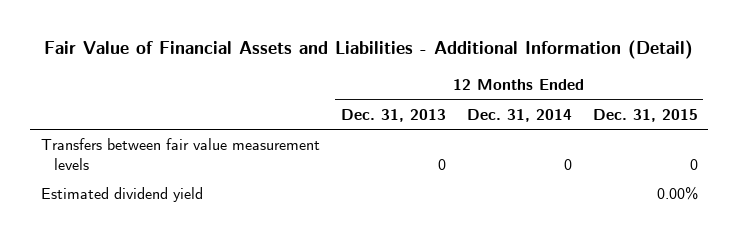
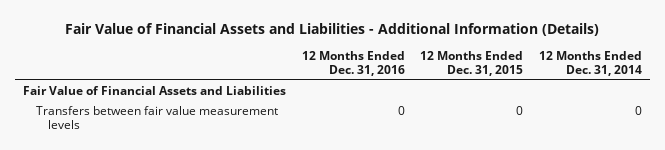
[44,40,694,60] Fair Value of Financial Assets and Liabilities - Additional Information (Detail) -> [65,22,600,36] Fair Value of Financial Assets and Liabilities - Additional Information (Details)
[340,108,446,122] Dec. 31, 2013 -> none
none -> [301,51,405,77] 12 Months Ended Dec. 31, 2016
none -> [22,86,286,96] Fair Value of Financial Assets and Liabilities
[40,187,203,203] Estimated dividend yield -> none

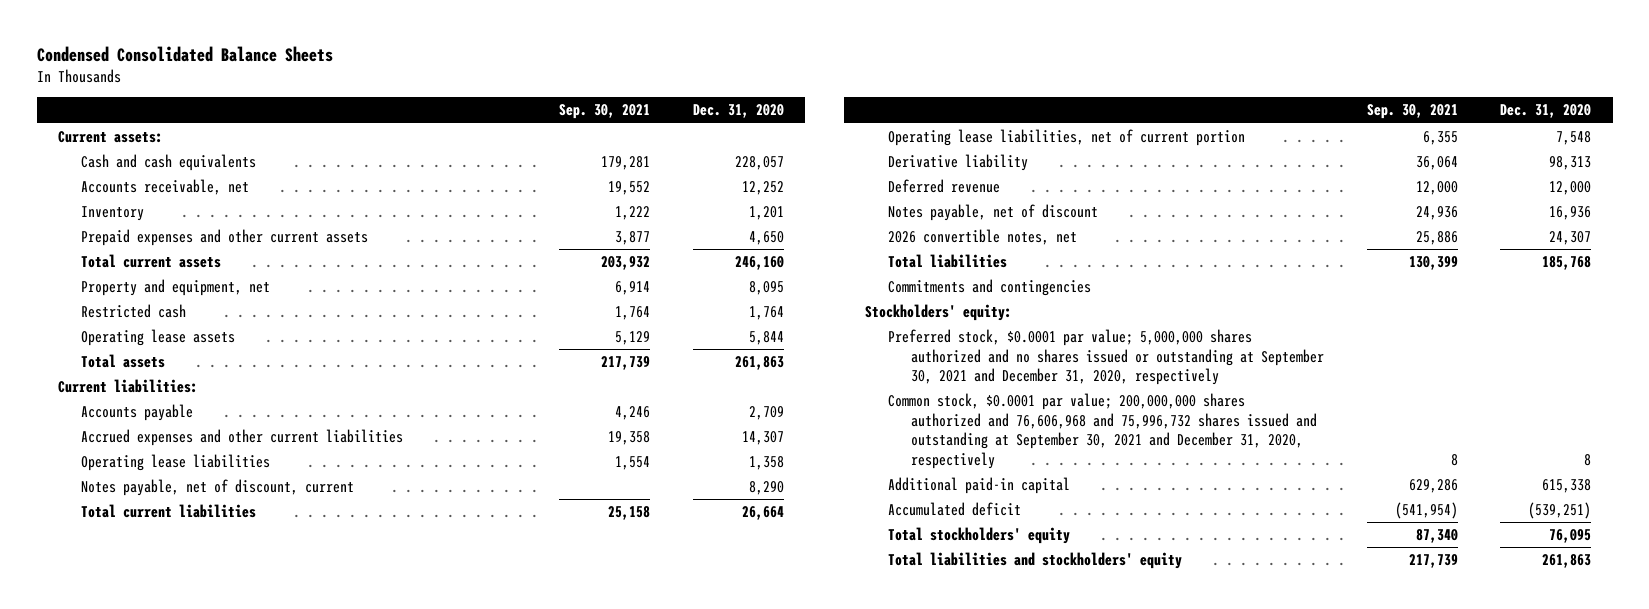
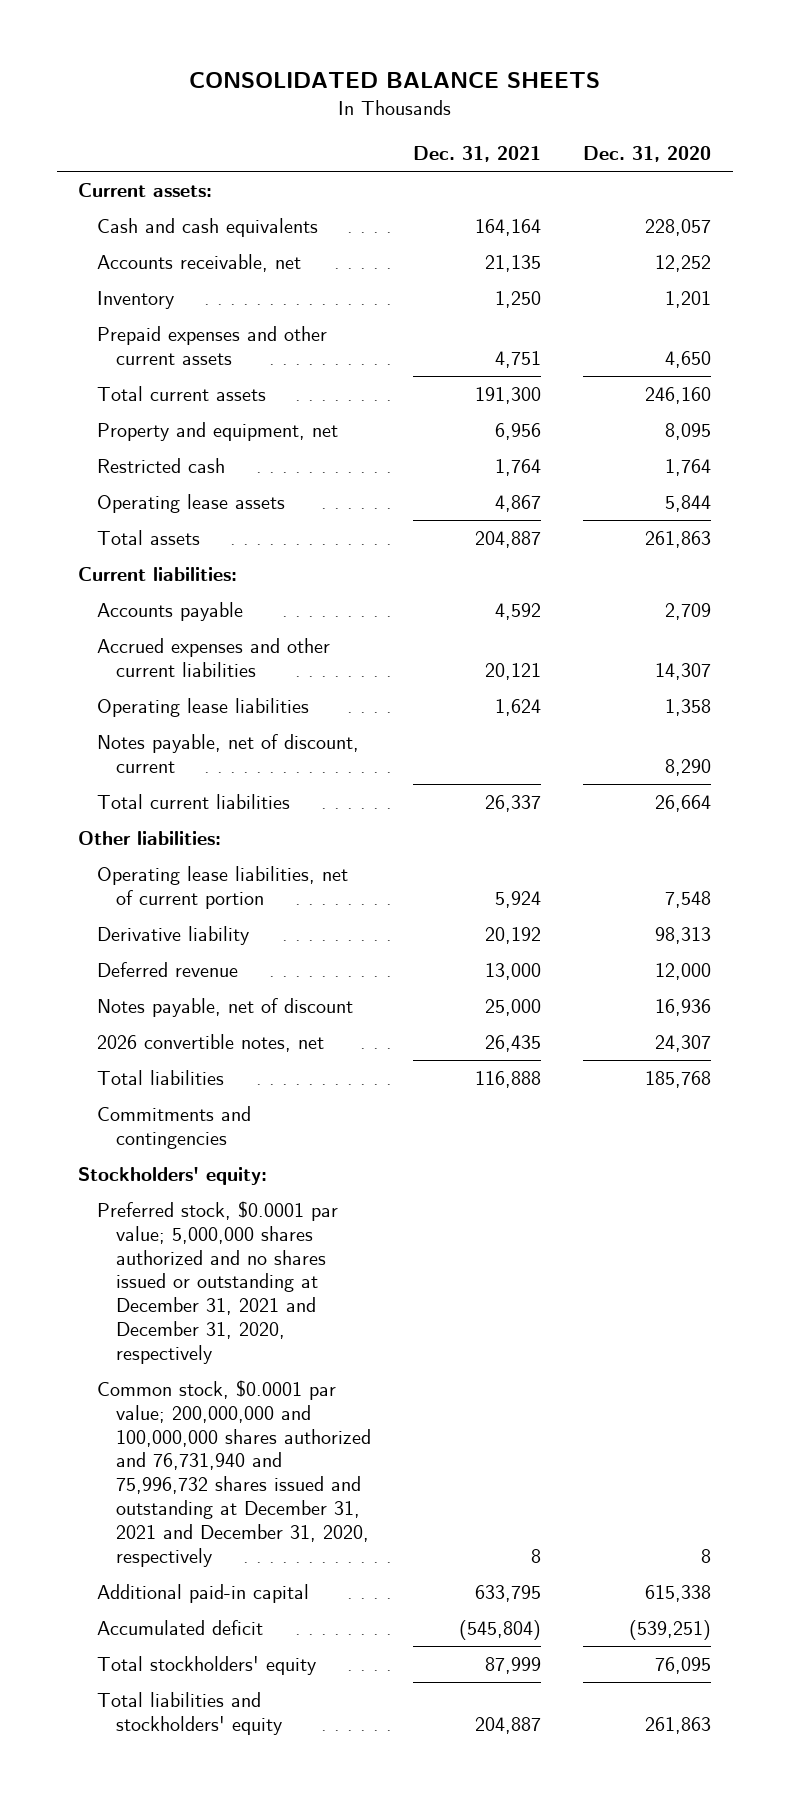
[36,45,333,62] Condensed Consolidated Balance Sheets -> [188,72,600,89] CONSOLIDATED BALANCE SHEETS
[559,104,651,120] Sep. 30, 2021 -> none
none -> [413,146,542,163] Dec. 31, 2021
none -> [78,830,222,845] Other liabilities:
[888,329,1325,386] Preferred stock, $0.0001 par value; 5,000,000 shares authorized and no shares issued or outstanding at September 30, 2021 and December 31, 2020, respectively -> [97,1200,339,1365] Preferred stock, $0.0001 par value; 5,000,000 shares authorized and no shares issued or outstanding at December 31, 2021 and December 31, 2020, respectively
[888,393,1318,469] Common stock, $0.0001 par value; 200,000,000 shares authorized and 76,606,968 and 75,996,732 shares issued and outstanding at September 30, 2021 and December 31, 2020, respectively -> [97,1379,372,1567] Common stock, $0.0001 par value; 200,000,000 and 100,000,000 shares authorized and 76,731,940 and 75,996,732 shares issued and outstanding at December 31, 2021 and December 31, 2020, respectively

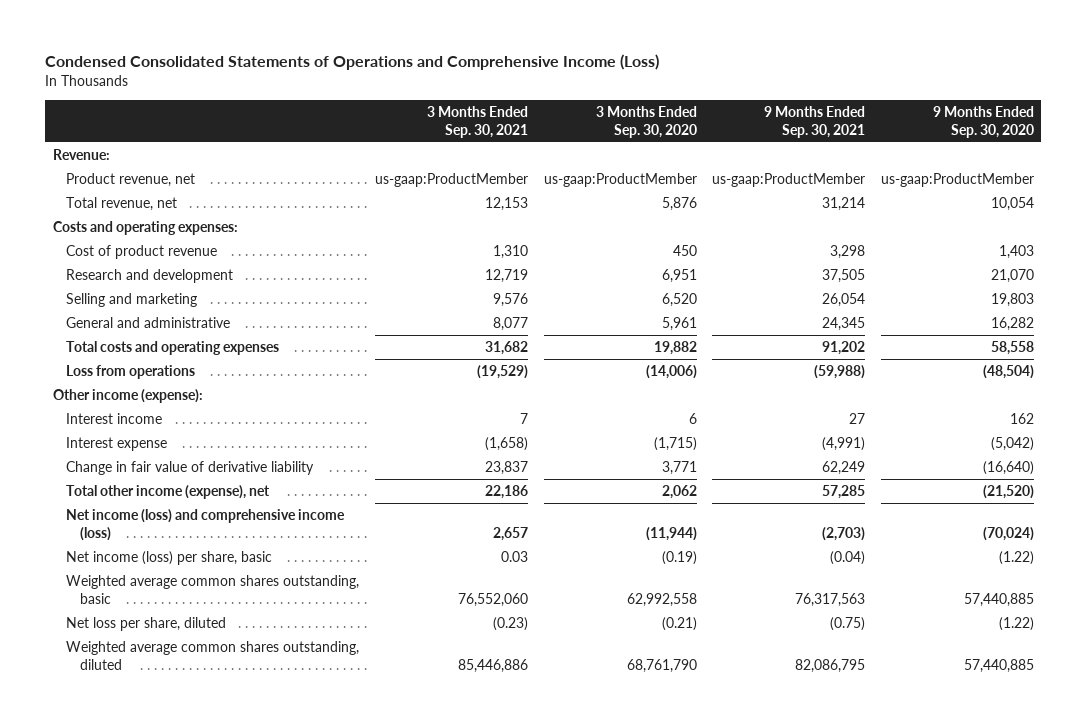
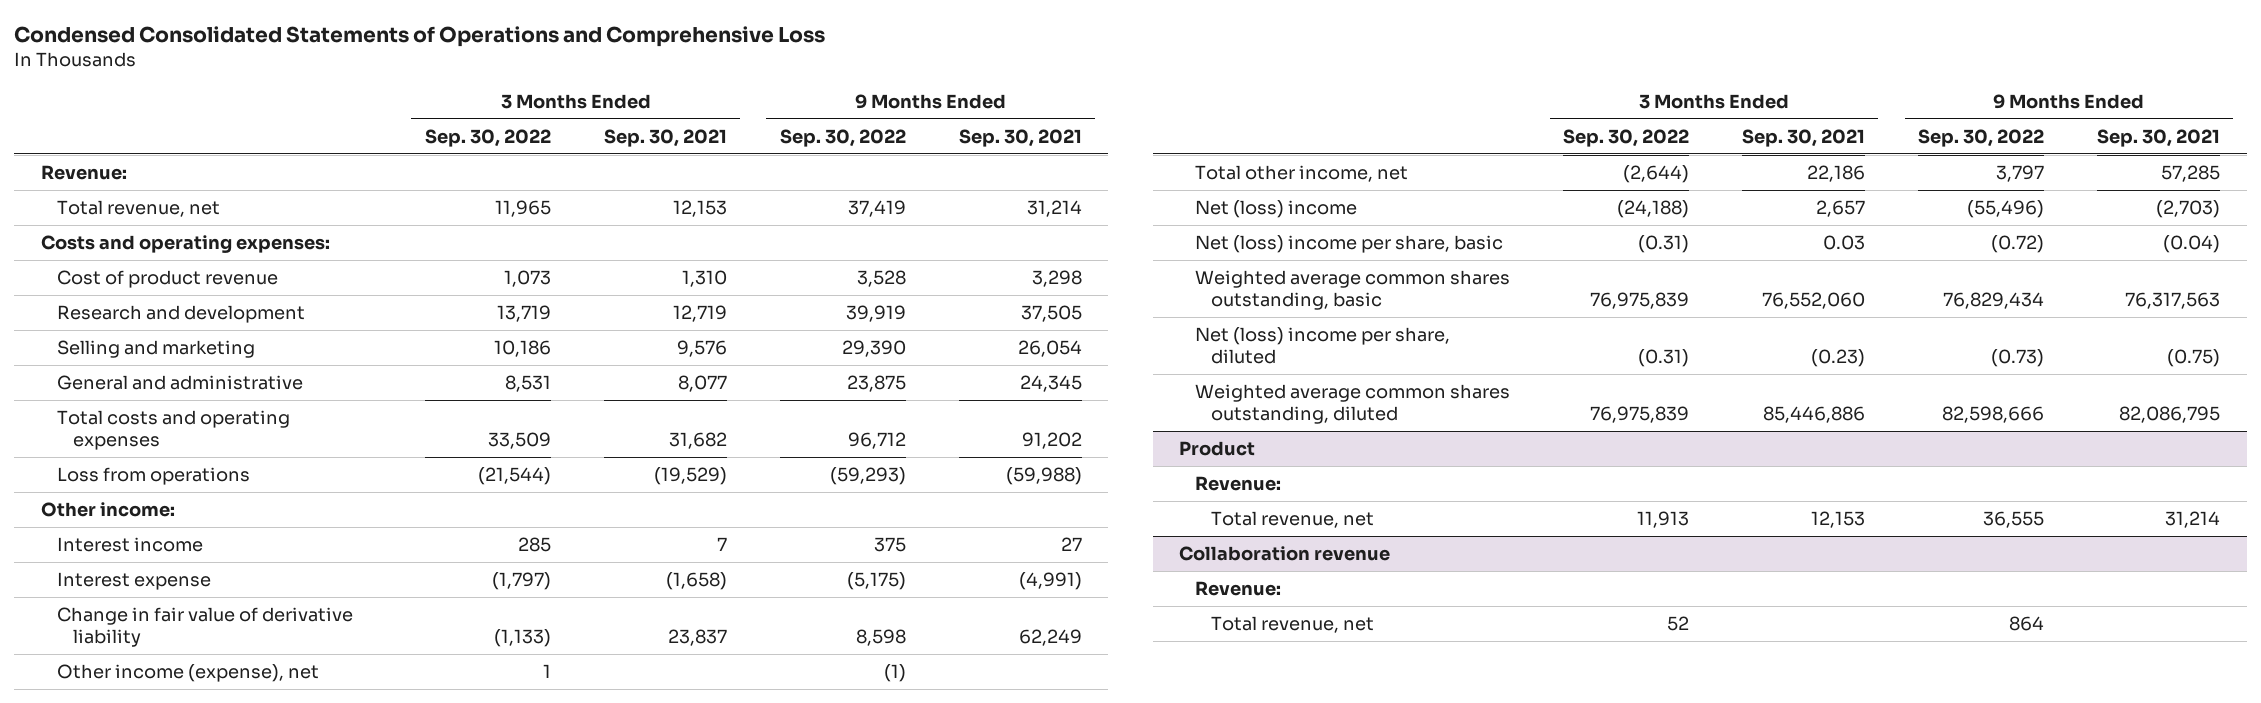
[44,53,659,70] Condensed Consolidated Statements of Operations and Comprehensive Income (Loss) -> [14,26,826,48] Condensed Consolidated Statements of Operations and Comprehensive Loss
[595,105,697,138] 3 Months Ended Sep. 30, 2020 -> none
[932,105,1034,138] 9 Months Ended Sep. 30, 2020 -> none
none -> [424,128,551,147] Sep. 30, 2022
none -> [779,128,906,147] Sep. 30, 2022
[66,173,196,188] Product revenue, net -> none
[52,389,203,404] Other income (expense): -> [40,501,175,517] Other income:
none -> [56,663,319,682] Other income (expense), net
[66,485,271,500] Total other income (expense), net -> [1195,164,1409,182] Total other income, net
[66,509,346,542] Net income (loss) and comprehensive income (loss) -> [1195,199,1358,218] Net (loss) income
[66,551,273,566] Net income (loss) per share, basic -> [1195,234,1504,253] Net (loss) income per share, basic
[66,617,227,632] Net loss per share, diluted -> [1195,326,1451,365] Net (loss) income per share, diluted
none -> [1179,440,1256,456] Product
none -> [1195,475,1282,491] Revenue:
none -> [1210,510,1374,528] Total revenue, net
none -> [1179,545,1391,561] Collaboration revenue
none -> [1195,580,1282,596] Revenue:
none -> [1210,615,1374,633] Total revenue, net

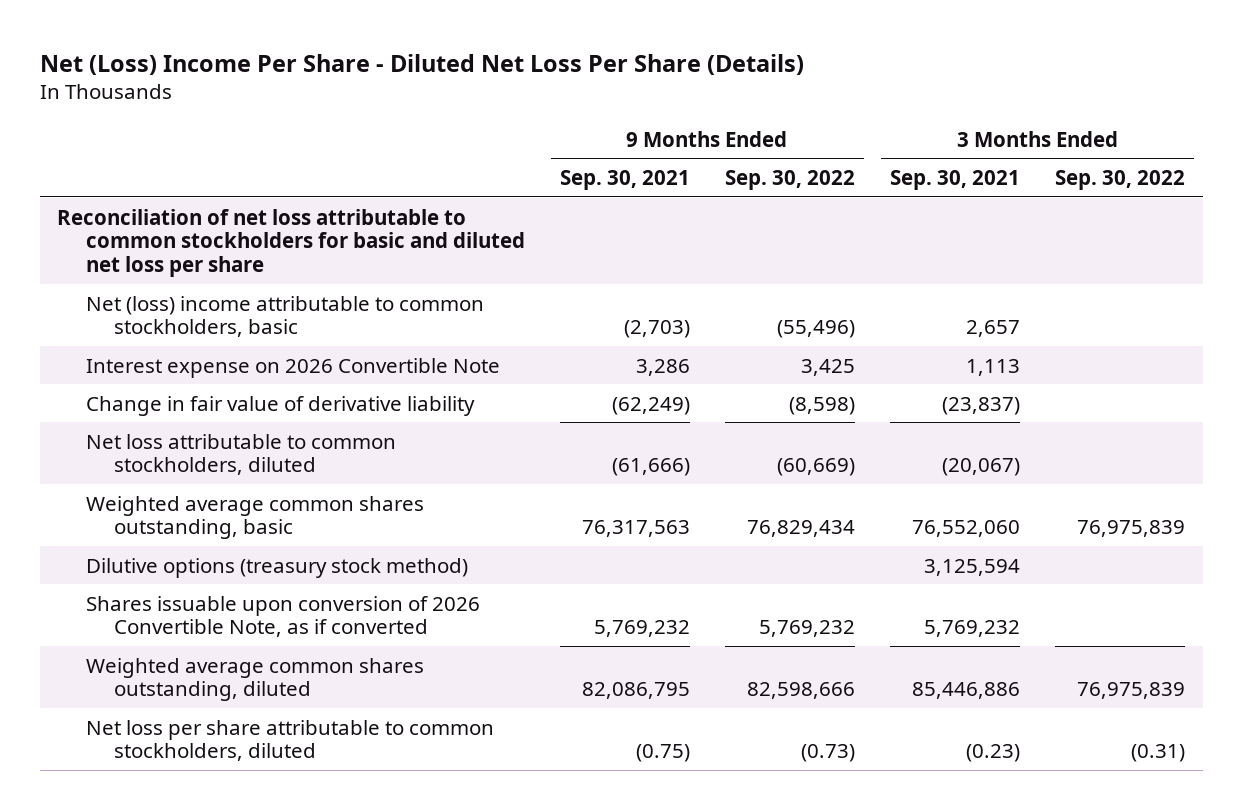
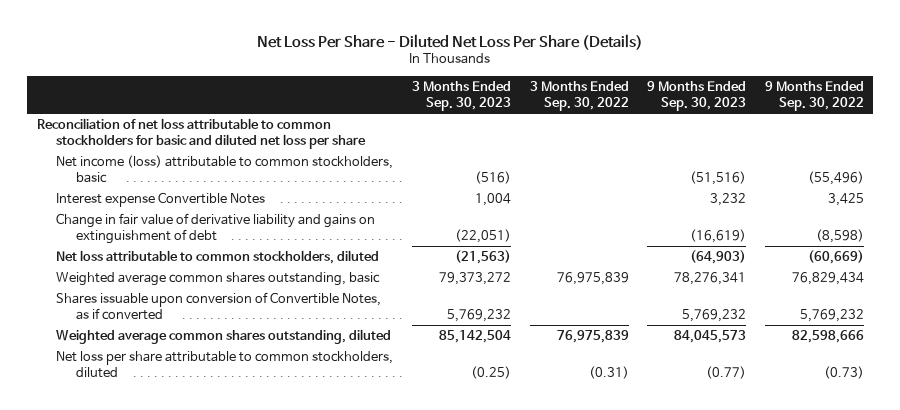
[39,53,804,75] Net (Loss) Income Per Share - Diluted Net Loss Per Share (Details) -> [257,33,644,50] Net Loss Per Share - Diluted Net Loss Per Share (Details)
[559,170,690,191] Sep. 30, 2021 -> none
[890,170,1021,191] Sep. 30, 2021 -> none
none -> [411,81,511,112] 3 Months Ended Sep. 30, 2023
none -> [647,81,747,112] 9 Months Ended Sep. 30, 2023
[85,295,484,338] Net (loss) income attributable to common stockholders, basic -> [56,155,394,184] Net income (loss) attributable to common stockholders, basic
[85,357,500,378] Interest expense on 2026 Convertible Note -> [56,192,266,208] Interest expense Convertible Notes
[85,395,475,416] Change in fair value of derivative liability -> [56,213,376,245] Change in fair value of derivative liability and gains on extinguishment of debt
[85,557,468,578] Dilutive options (treasury stock method) -> none
[85,595,480,638] Shares issuable upon conversion of 2026 Convertible Note, as if converted -> [56,292,382,321] Shares issuable upon conversion of Convertible Notes, as if converted

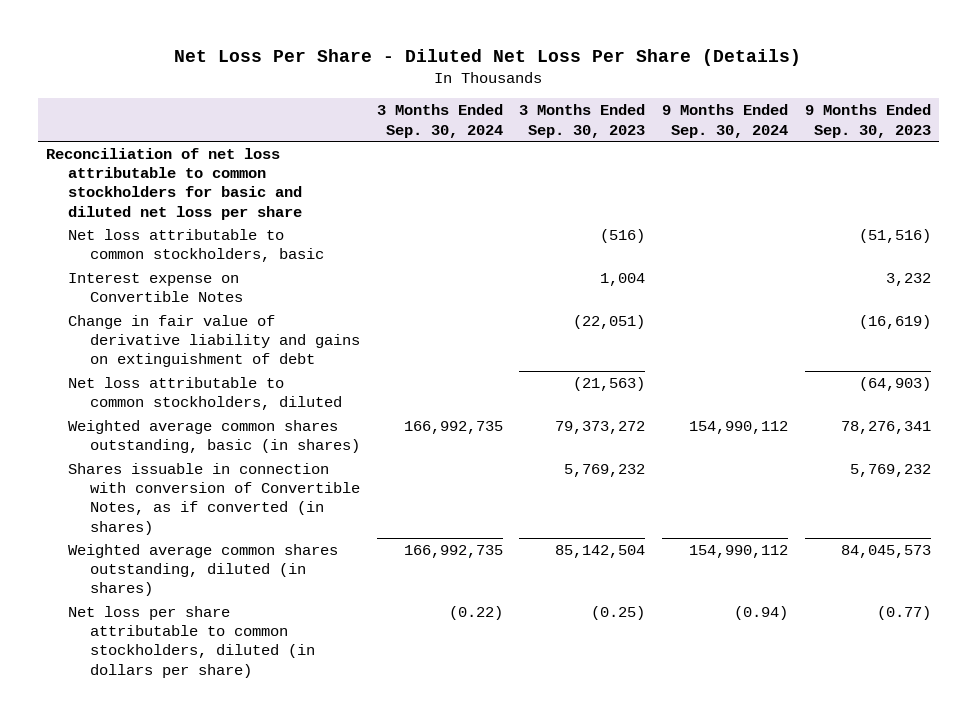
[529,81,629,112] 3 Months Ended Sep. 30, 2022 -> none
[764,81,864,112] 9 Months Ended Sep. 30, 2022 -> none
none -> [376,104,503,138] 3 Months Ended Sep. 30, 2024
none -> [662,104,789,138] 9 Months Ended Sep. 30, 2024
[56,155,394,184] Net income (loss) attributable to common stockholders, basic -> [68,228,325,263] Net loss attributable to common stockholders, basic
[56,192,266,208] Interest expense Convertible Notes -> [68,272,244,303] Interest expense on Convertible Notes
[56,272,381,287] Weighted average common shares outstanding, basic -> [68,419,361,454] Weighted average common shares outstanding, basic (in shares)
[56,292,382,321] Shares issuable upon conversion of Convertible Notes, as if converted -> [68,462,361,535] Shares issuable in connection with conversion of Convertible Notes, as if converted (in shares)
[56,329,392,345] Weighted average common shares outstanding, diluted -> [68,543,339,597] Weighted average common shares outstanding, diluted (in shares)
[56,351,394,379] Net loss per share attributable to common stockholders, diluted -> [68,605,316,678] Net loss per share attributable to common stockholders, diluted (in dollars per share)

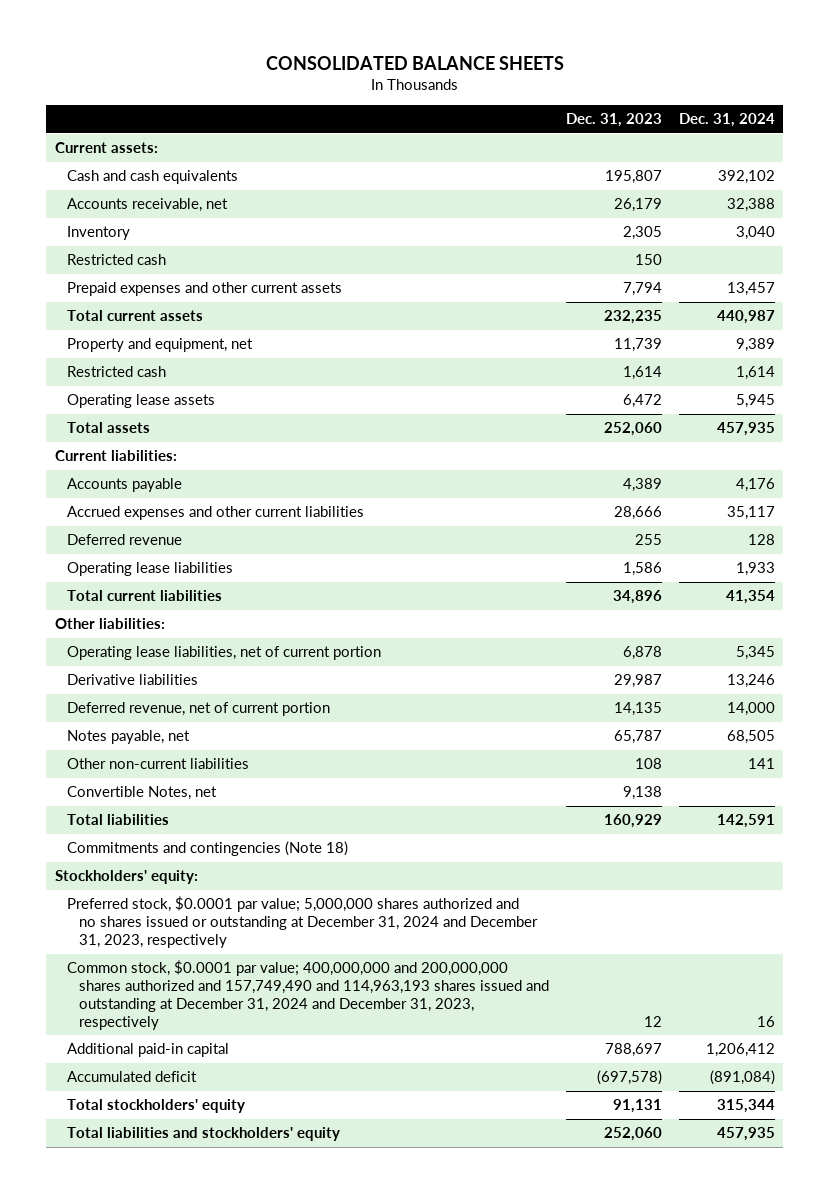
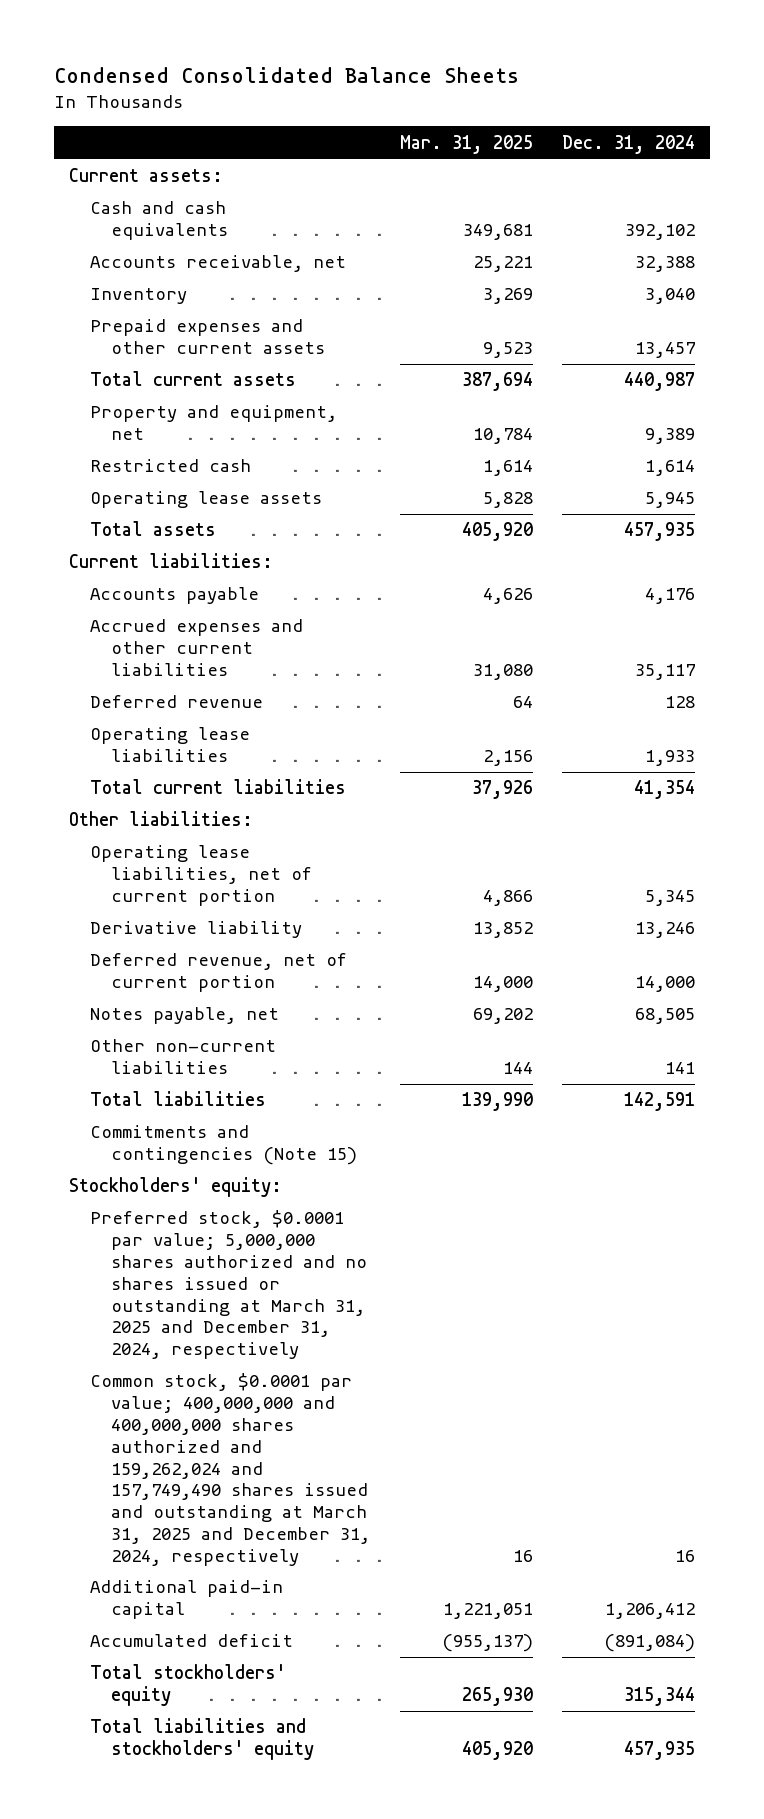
[265,55,564,70] CONSOLIDATED BALANCE SHEETS -> [54,66,520,83] Condensed Consolidated Balance Sheets
[566,113,663,128] Dec. 31, 2023 -> none
none -> [399,134,533,154] Mar. 31, 2025
[67,254,167,266] Restricted cash -> none
[67,674,199,686] Derivative liabilities -> [90,921,303,939] Derivative liability
[67,786,218,801] Convertible Notes, net -> none
[67,841,349,857] Commitments and contingencies (Note 18) -> [90,1125,358,1166] Commitments and contingencies (Note 15)
[67,896,539,949] Preferred stock, $0.0001 par value; 5,000,000 shares authorized and no shares issued or outstanding at December 31, 2024 and December 31, 2023, respectively -> [90,1210,368,1360] Preferred stock, $0.0001 par value; 5,000,000 shares authorized and no shares issued or outstanding at March 31, 2025 and December 31, 2024, respectively
[67,960,550,1031] Common stock, $0.0001 par value; 400,000,000 and 200,000,000 shares authorized and 157,749,490 and 114,963,193 shares issued and outstanding at December 31, 2024 and December 31, 2023, respectively -> [90,1373,371,1566] Common stock, $0.0001 par value; 400,000,000 and 400,000,000 shares authorized and 159,262,024 and 157,749,490 shares issued and outstanding at March 31, 2025 and December 31, 2024, respectively

